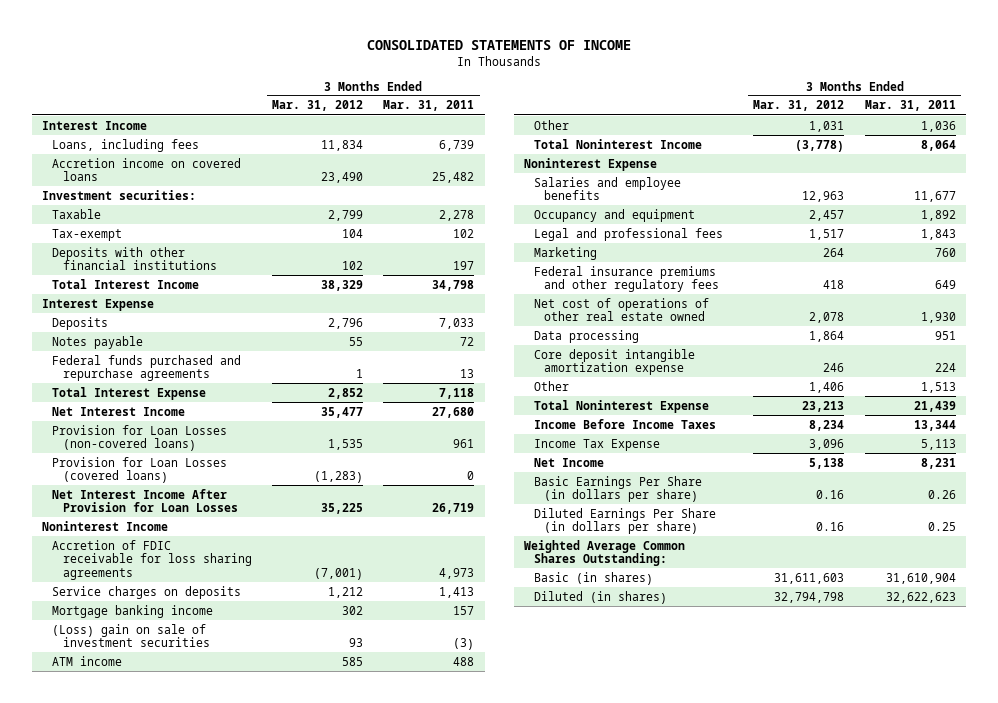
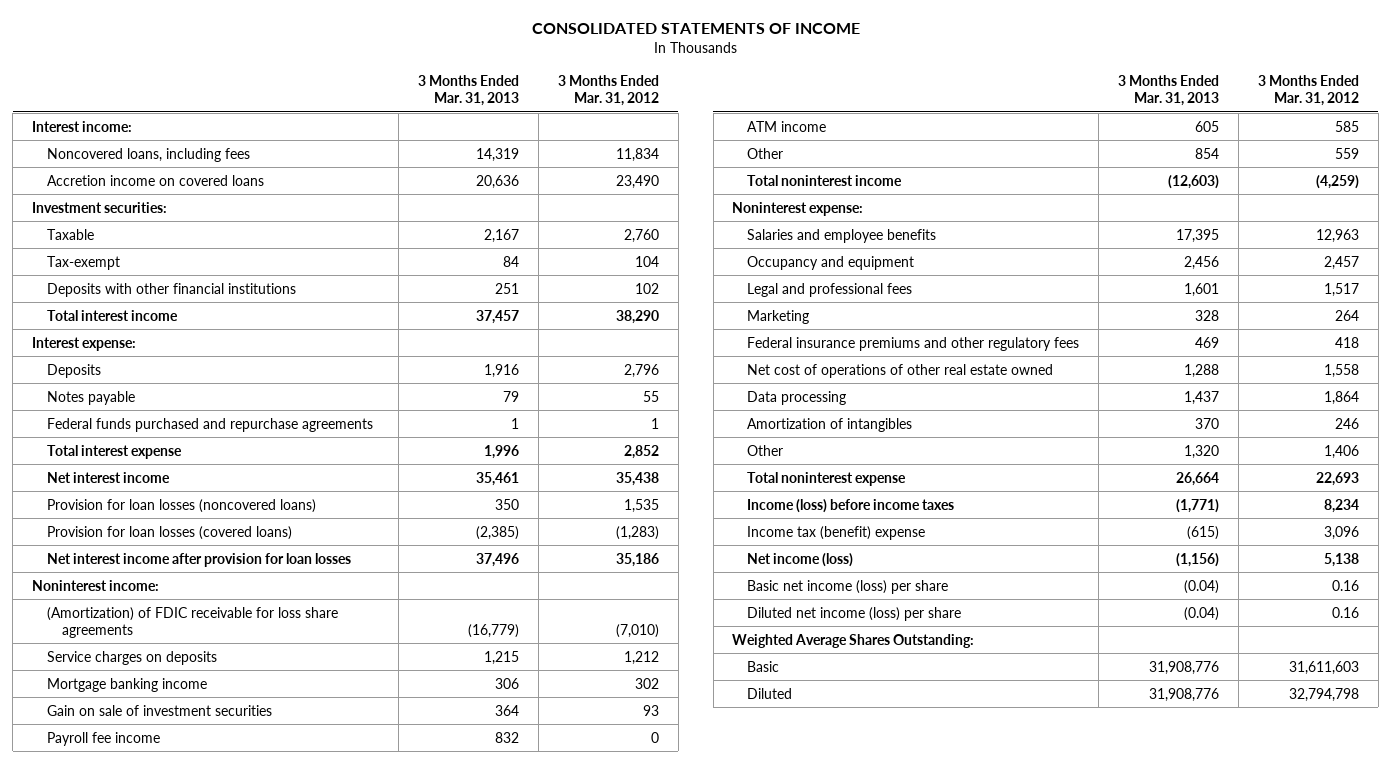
[383,100,475,112] Mar. 31, 2011 -> none
none -> [417,75,519,106] 3 Months Ended Mar. 31, 2013
[42,120,148,130] Interest Income -> [32,120,133,132] Interest income:
[52,138,200,152] Loans, including fees -> [47,147,251,162] Noncovered loans, including fees
[328,209,364,221] 2,799 -> [623,228,659,243] 2,760
[52,278,200,289] Total Interest Income -> [47,309,179,321] Total interest income
[321,279,364,291] 38,329 -> [615,309,659,324] 38,290
[42,298,155,311] Interest Expense -> [32,336,137,351] Interest expense:
[52,386,207,400] Total Interest Expense -> [47,444,183,459] Total interest expense
[52,406,186,416] Net Interest Income -> [47,471,171,483] Net interest income
[321,406,364,418] 35,477 -> [615,471,659,486] 35,438
[52,424,228,452] Provision for Loan Losses (non-covered loans) -> [47,498,317,513] Provision for loan losses (noncovered loans)
[52,456,228,484] Provision for Loan Losses (covered loans) -> [47,525,293,540] Provision for loan losses (covered loans)
[52,488,238,513] Net Interest Income After Provision for Loan Losses -> [47,552,352,567] Net interest income after provision for loan losses
[321,503,364,515] 35,225 -> [615,552,659,567] 35,186
[42,520,169,531] Noninterest Income -> [32,579,160,591] Noninterest income:
[52,539,252,580] Accretion of FDIC receivable for loss sharing agreements -> [47,606,339,638] (Amortization) of FDIC receivable for loss share agreements
[314,567,364,580] (7,001) -> [615,623,659,638] (7,010)
[52,623,210,648] (Loss) gain on sale of investment securities -> [47,704,273,716] Gain on sale of investment securities
none -> [47,731,161,746] Payroll fee income
[809,120,845,132] 1,031 -> [1334,147,1359,159] 559
[533,138,702,149] Total Noninterest Income -> [747,174,903,186] Total noninterest income
[795,139,845,152] (3,778) -> [1315,174,1359,189] (4,259)
[523,157,657,171] Noninterest Expense -> [732,201,864,216] Noninterest expense:
[809,312,845,324] 2,078 -> [1323,363,1359,378] 1,558
[533,348,695,376] Core deposit intangible amortization expense -> [747,417,913,432] Amortization of intangibles
[533,399,709,413] Total Noninterest Expense -> [747,471,907,486] Total noninterest expense
[802,400,845,412] 23,213 -> [1315,471,1359,486] 22,693
[533,418,716,429] Income Before Income Taxes -> [747,498,955,513] Income (loss) before income taxes
[533,438,660,451] Income Tax Expense -> [747,525,926,540] Income tax (benefit) expense
[533,457,604,467] Net Income -> [747,552,854,567] Net income (loss)
[533,475,702,503] Basic Earnings Per Share (in dollars per share) -> [747,579,949,594] Basic net income (loss) per share
[533,507,716,535] Diluted Earnings Per Share (in dollars per share) -> [747,606,962,621] Diluted net income (loss) per share
[523,539,685,567] Weighted Average Common Shares Outstanding: -> [732,633,975,648] Weighted Average Shares Outstanding:
[533,571,653,585] Basic (in shares) -> [747,660,780,672] Basic
[533,590,667,604] Diluted (in shares) -> [747,687,793,699] Diluted

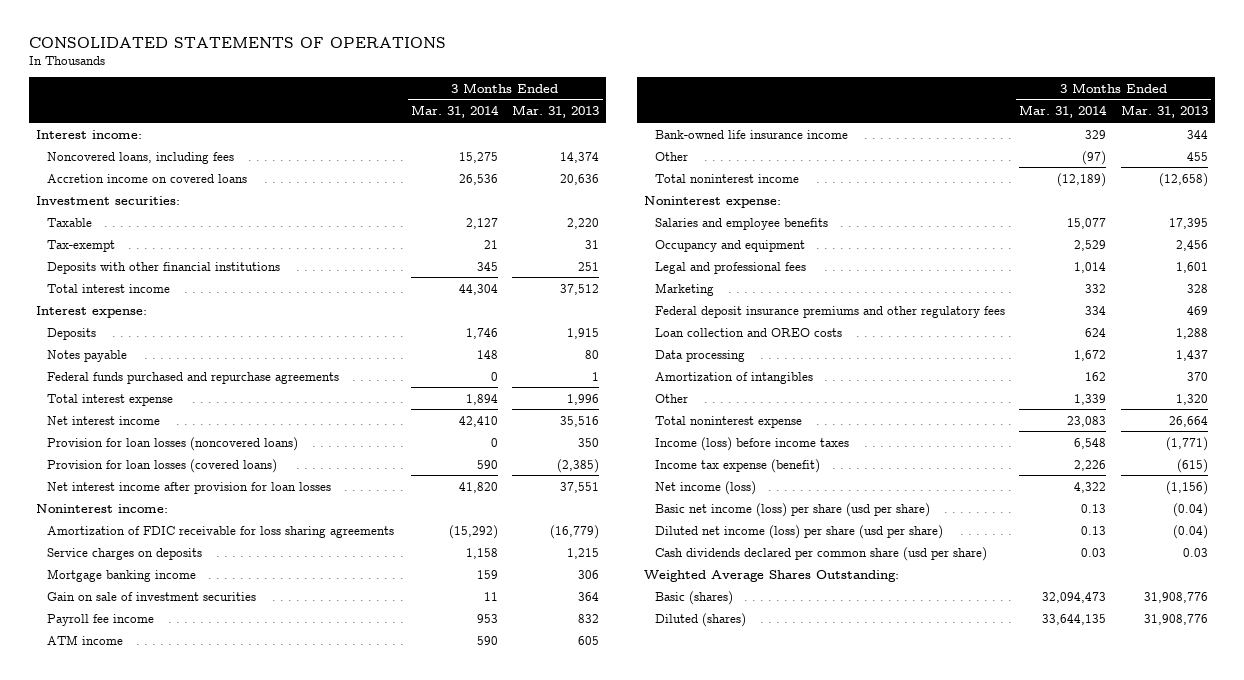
[531,23,860,35] CONSOLIDATED STATEMENTS OF INCOME -> [29,37,447,49] CONSOLIDATED STATEMENTS OF OPERATIONS
[557,75,659,106] 3 Months Ended Mar. 31, 2012 -> none
none -> [411,105,500,119] Mar. 31, 2014
[475,147,519,162] 14,319 -> [560,151,600,163] 14,374
[483,228,519,243] 2,167 -> [567,217,600,229] 2,220
[502,255,519,267] 84 -> [585,239,600,249] 31
[475,309,519,324] 37,457 -> [560,283,600,295] 37,512
[483,363,519,378] 1,916 -> [567,327,600,339] 1,915
[502,390,519,402] 79 -> [585,349,600,359] 80
[475,471,519,486] 35,461 -> [560,415,600,427] 35,516
[475,552,519,567] 37,496 -> [560,481,600,493] 37,551
[47,606,339,638] (Amortization) of FDIC receivable for loss share agreements -> [47,525,395,538] Amortization of FDIC receivable for loss sharing agreements
none -> [655,129,849,139] Bank-owned life insurance income
[1195,147,1220,159] 854 -> [1186,151,1208,161] 455
[1168,174,1220,189] (12,603) -> [1158,172,1208,187] (12,658)
[747,336,1080,351] Federal insurance premiums and other regulatory fees -> [655,305,1006,318] Federal deposit insurance premiums and other regulatory fees
[747,363,1054,378] Net cost of operations of other real estate owned -> [655,327,843,337] Loan collection and OREO costs
[747,525,926,540] Income tax (benefit) expense -> [655,458,821,473] Income tax expense (benefit)
[747,579,949,594] Basic net income (loss) per share -> [655,502,931,517] Basic net income (loss) per share (usd per share)
[747,606,962,621] Diluted net income (loss) per share -> [655,524,944,539] Diluted net income (loss) per share (usd per share)
none -> [655,546,988,561] Cash dividends declared per common share (usd per share)
[747,660,780,672] Basic -> [655,590,734,605] Basic (shares)
[747,687,793,699] Diluted -> [655,612,747,627] Diluted (shares)

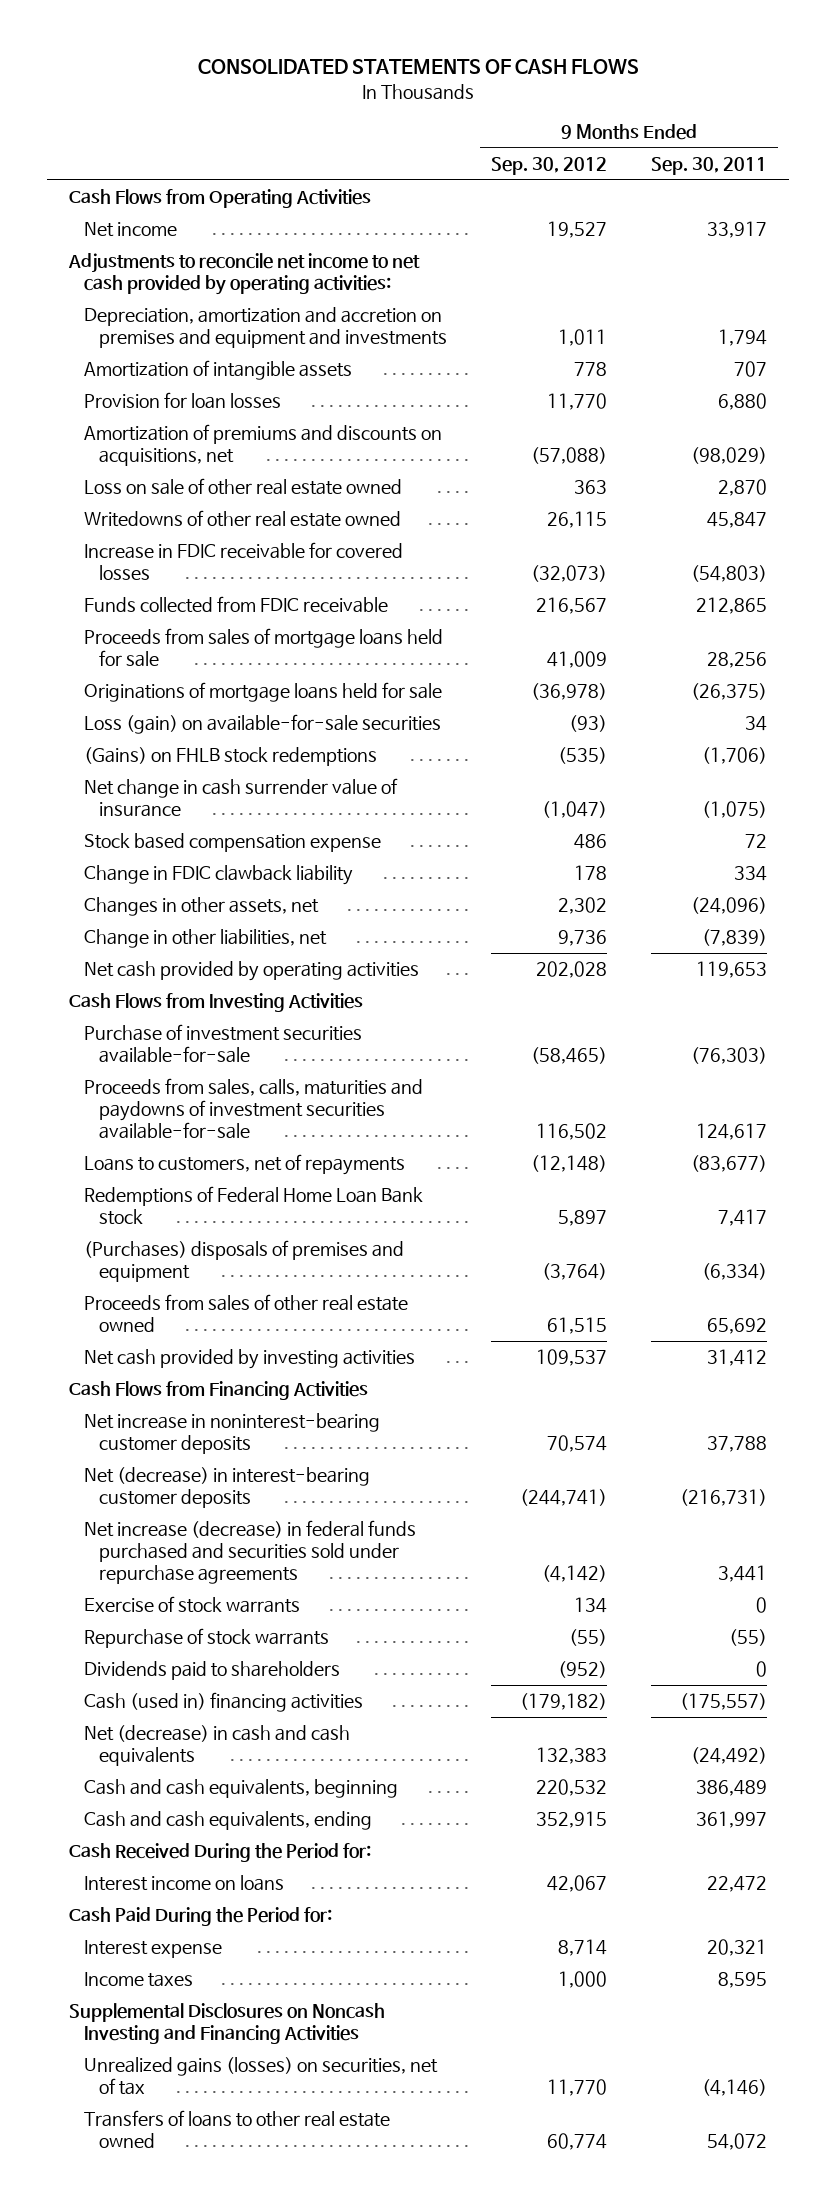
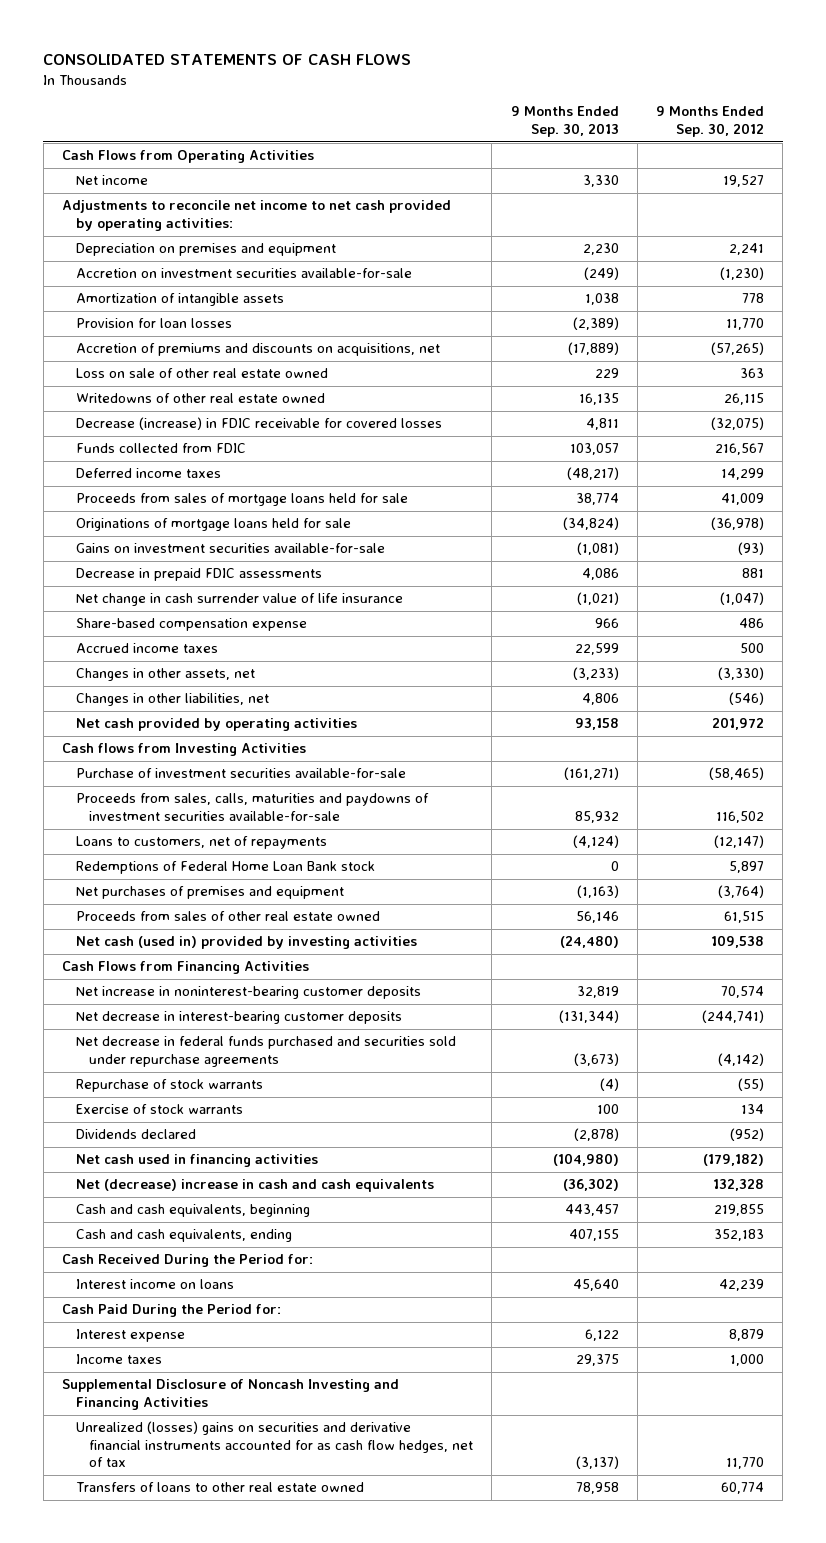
[650,156,767,175] Sep. 30, 2011 -> none
none -> [510,106,619,137] 9 Months Ended Sep. 30, 2013
[83,307,447,349] Depreciation, amortization and accretion on premises and equipment and investments -> [75,243,336,257] Depreciation on premises and equipment
[557,329,607,347] 1,011 -> [729,243,765,256] 2,241
none -> [75,268,412,279] Accretion on investment securities available-for-sale
[83,424,442,467] Amortization of premiums and discounts on acquisitions, net -> [75,343,440,357] Accretion of premiums and discounts on acquisitions, net
[530,447,607,465] (57,088) -> [711,342,765,356] (57,265)
[83,542,403,581] Increase in FDIC receivable for covered losses -> [75,417,442,431] Decrease (increase) in FDIC receivable for covered losses
[530,565,607,583] (32,073) -> [711,417,765,431] (32,075)
[83,596,388,614] Funds collected from FDIC receivable -> [75,443,246,454] Funds collected from FDIC
none -> [75,468,221,479] Deferred income taxes
[83,747,377,767] (Gains) on FHLB stock redemptions -> none
[83,865,353,886] Change in FDIC clawback liability -> none
[83,714,441,735] Loss (gain) on available-for-sale securities -> [75,543,385,554] Gains on investment securities available-for-sale
none -> [75,568,322,582] Decrease in prepaid FDIC assessments
[83,778,398,818] Net change in cash surrender value of insurance -> [75,593,403,607] Net change in cash surrender value of life insurance
[83,833,381,853] Stock based compensation expense -> [75,618,307,632] Share-based compensation expense
none -> [75,643,218,654] Accrued income taxes
[557,897,607,915] 2,302 -> [718,667,765,681] (3,330)
[83,929,327,949] Change in other liabilities, net -> [75,693,269,707] Changes in other liabilities, net
[557,930,607,947] 9,736 -> [729,692,765,706] (546)
[535,961,607,979] 202,028 -> [712,717,765,731] 201,972
[68,993,363,1013] Cash Flows from Investing Activities -> [62,743,307,757] Cash flows from Investing Activities
[530,1155,607,1173] (12,148) -> [714,835,765,849] (12,147)
[83,1240,404,1283] (Purchases) disposals of premises and equipment -> [75,886,344,900] Net purchases of premises and equipment
[83,1349,415,1370] Net cash provided by investing activities -> [75,936,417,950] Net cash (used in) provided by investing activities
[535,1349,607,1367] 109,537 -> [711,935,765,949] 109,538
[83,1467,370,1509] Net (decrease) in interest-bearing customer deposits -> [75,1011,402,1025] Net decrease in interest-bearing customer deposits
[83,1520,416,1584] Net increase (decrease) in federal funds purchased and securities sold under repurchase agreements -> [75,1036,456,1067] Net decrease in federal funds purchased and securities sold under repurchase agreements
[83,1596,300,1614] Exercise of stock warrants -> [75,1104,243,1115] Exercise of stock warrants
[83,1661,340,1681] Dividends paid to shareholders -> [75,1129,196,1140] Dividends declared
[83,1692,363,1713] Cash (used in) financing activities -> [75,1154,318,1168] Net cash used in financing activities
[83,1725,350,1767] Net (decrease) in cash and cash equivalents -> [75,1179,434,1193] Net (decrease) increase in cash and cash equivalents
[535,1747,607,1765] 132,383 -> [713,1179,765,1192] 132,328
[535,1779,607,1797] 220,532 -> [714,1204,765,1217] 219,855
[535,1811,607,1829] 352,915 -> [714,1229,765,1242] 352,183
[546,1875,607,1893] 42,067 -> [719,1279,765,1292] 42,239
[557,1939,607,1957] 8,714 -> [729,1329,765,1342] 8,879
[68,2003,385,2045] Supplemental Disclosures on Noncash Investing and Financing Activities -> [62,1379,400,1410] Supplemental Disclosure of Noncash Investing and Financing Activities
[83,2057,438,2096] Unrealized gains (losses) on securities, net of tax -> [75,1421,473,1468] Unrealized (losses) gains on securities and derivative financial instruments accounted for as cash flow hedges, net of tax

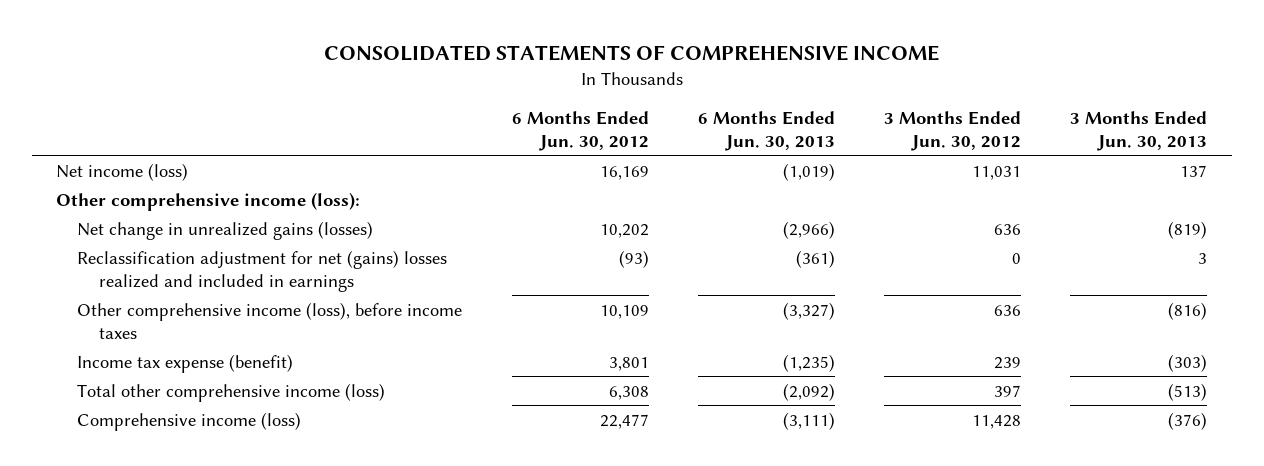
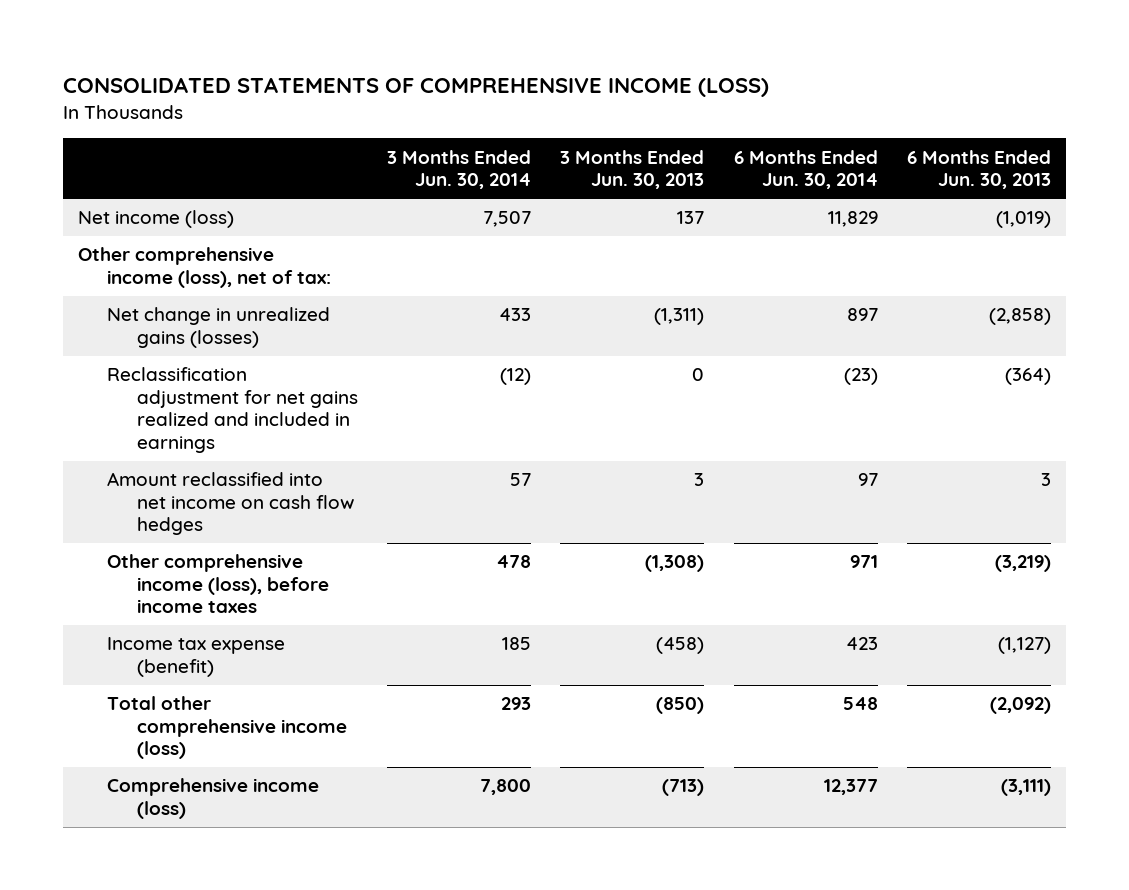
[323,45,939,62] CONSOLIDATED STATEMENTS OF COMPREHENSIVE INCOME -> [63,77,770,98] CONSOLIDATED STATEMENTS OF COMPREHENSIVE INCOME (LOSS)
[511,110,649,151] 6 Months Ended Jun. 30, 2012 -> none
[884,110,1022,151] 3 Months Ended Jun. 30, 2012 -> none
none -> [387,149,532,190] 3 Months Ended Jun. 30, 2014
none -> [733,149,878,190] 6 Months Ended Jun. 30, 2014
[56,191,361,211] Other comprehensive income (loss): -> [78,247,332,288] Other comprehensive income (loss), net of tax:
[782,220,835,239] (2,966) -> [989,308,1052,326] (2,858)
[1168,220,1208,239] (819) -> [654,308,705,326] (1,311)
[77,249,448,292] Reclassification adjustment for net (gains) losses realized and included in earnings -> [107,367,358,453] Reclassification adjustment for net gains realized and included in earnings
[795,249,835,268] (361) -> [1005,368,1052,386] (364)
[1198,252,1208,264] 3 -> [692,368,705,382] 0
none -> [107,472,354,536] Amount reclassified into net income on cash flow hedges
[782,301,835,320] (3,327) -> [995,555,1052,573] (3,219)
[1168,301,1208,320] (816) -> [645,555,705,573] (1,308)
[782,353,835,372] (1,235) -> [998,637,1052,655] (1,127)
[1168,353,1208,372] (303) -> [656,637,705,655] (458)
[1168,382,1208,401] (513) -> [656,697,705,715] (850)
[1168,411,1208,430] (376) -> [662,779,705,797] (713)

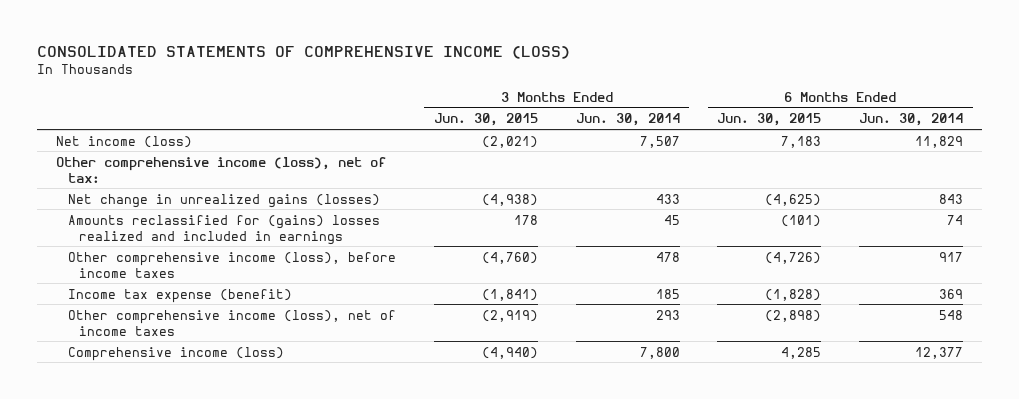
[560,149,705,190] 3 Months Ended Jun. 30, 2013 -> none
[907,149,1052,190] 6 Months Ended Jun. 30, 2013 -> none
none -> [433,113,538,127] Jun. 30, 2015
none -> [717,113,822,127] Jun. 30, 2015
[107,472,354,536] Amount reclassified into net income on cash flow hedges -> none
[846,308,878,322] 897 -> [939,193,964,204] 843
[107,367,358,453] Reclassification adjustment for net gains realized and included in earnings -> [67,214,380,245] Amounts reclassified for (gains) losses realized and included in earnings
[500,368,532,386] (12) -> [663,214,680,225] 45
[843,368,878,386] (23) -> [947,214,964,225] 74
[849,555,878,569] 971 -> [939,251,964,262] 917
[845,637,878,651] 423 -> [939,288,964,299] 369
[107,696,347,760] Total other comprehensive income (loss) -> [67,309,396,336] Other comprehensive income (loss), net of income taxes

